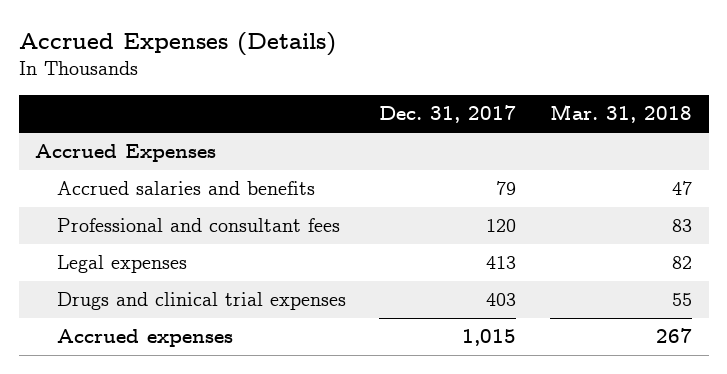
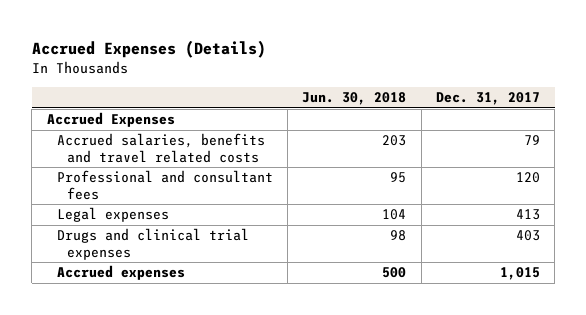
[549,104,692,124] Mar. 31, 2018 -> none
none -> [302,92,407,106] Jun. 30, 2018
[56,181,315,196] Accrued salaries and benefits -> [56,133,265,163] Accrued salaries, benefits and travel related costs

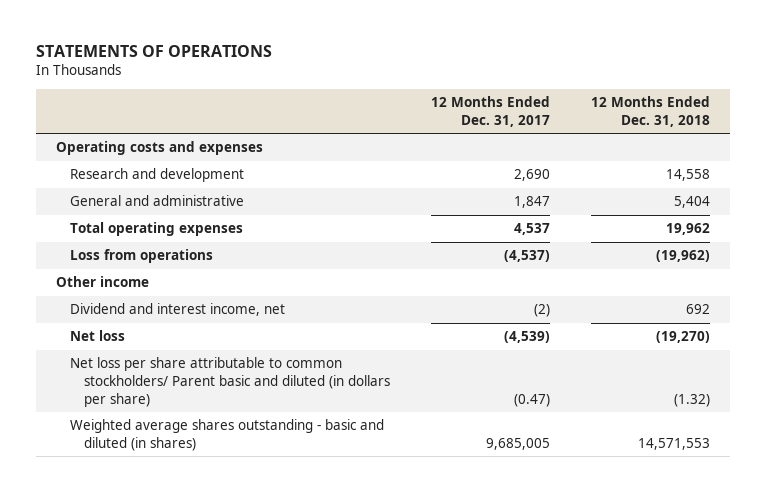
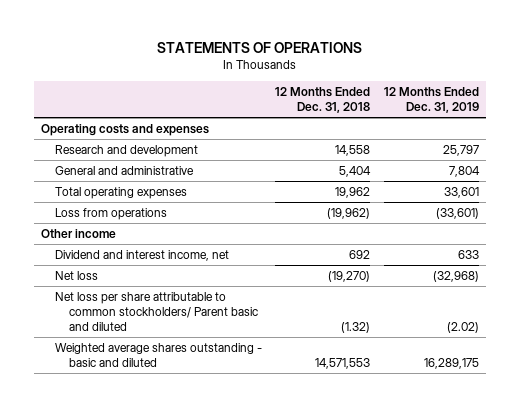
[430,96,550,128] 12 Months Ended Dec. 31, 2017 -> none
none -> [383,86,479,113] 12 Months Ended Dec. 31, 2019
[70,357,391,407] Net loss per share attributable to common stockholders/ Parent basic and diluted (in dollars per share) -> [54,292,258,331] Net loss per share attributable to common stockholders/ Parent basic and diluted
[70,419,385,451] Weighted average shares outstanding - basic and diluted (in shares) -> [54,343,262,367] Weighted average shares outstanding - basic and diluted

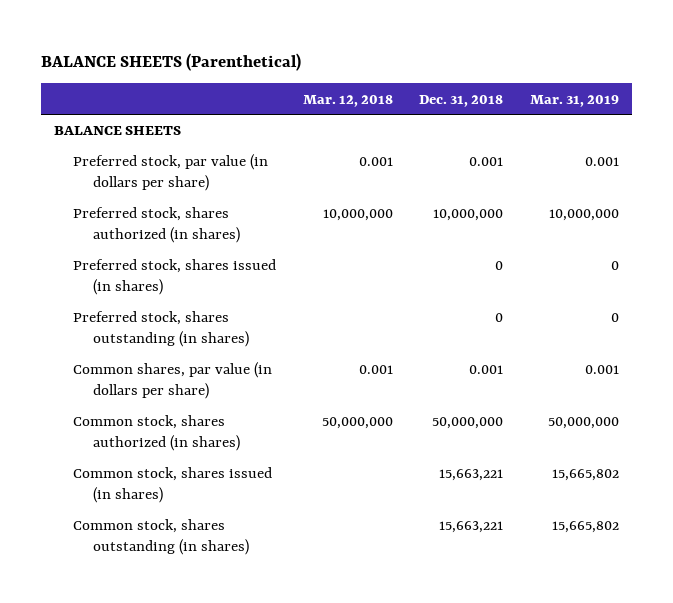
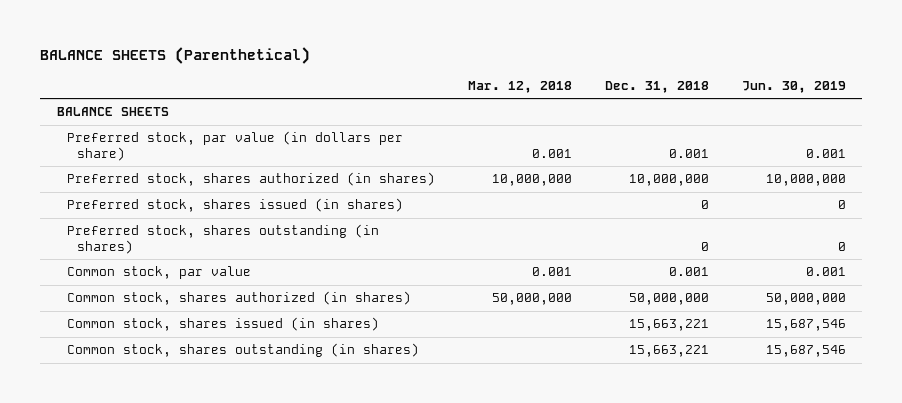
[530,94,620,107] Mar. 31, 2019 -> none
none -> [741,80,846,93] Jun. 30, 2019
[73,362,273,399] Common shares, par value (in dollars per share) -> [66,266,251,280] Common stock, par value

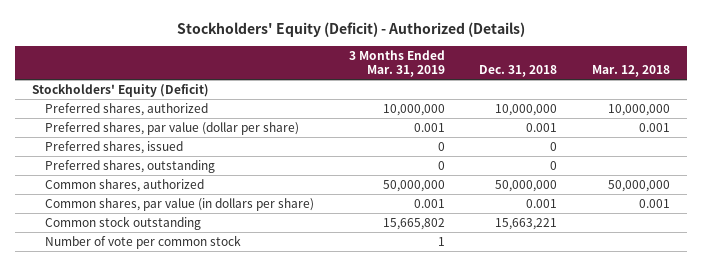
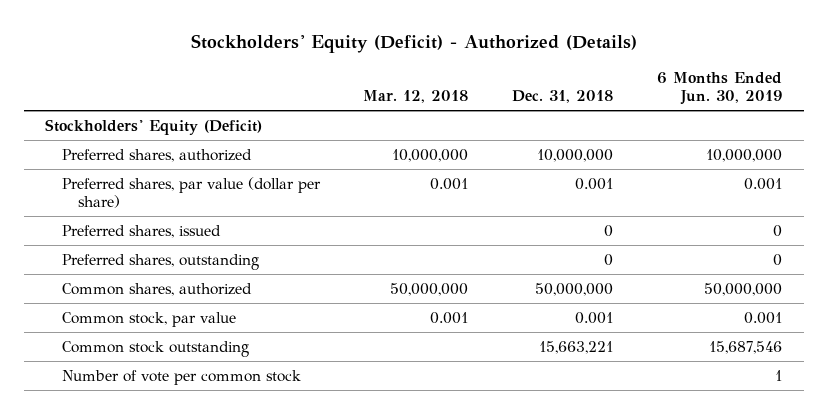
[348,49,445,77] 3 Months Ended Mar. 31, 2019 -> none
none -> [656,72,782,106] 6 Months Ended Jun. 30, 2019
[45,197,315,211] Common shares, par value (in dollars per share) -> [61,311,236,327] Common stock, par value

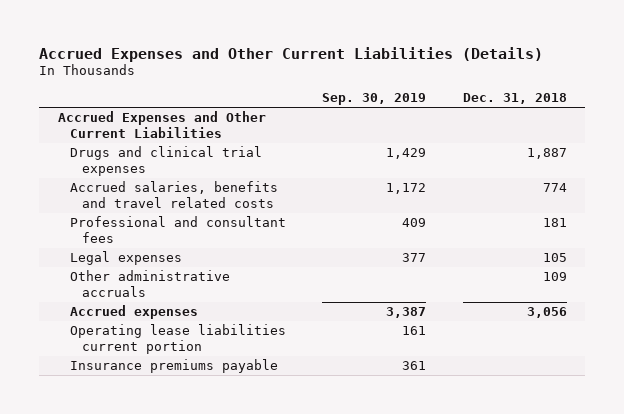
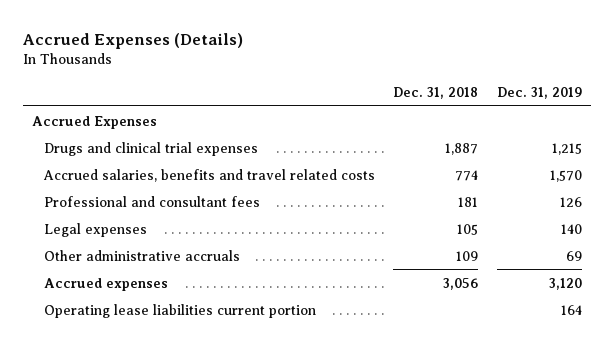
[39,46,544,62] Accrued Expenses and Other Current Liabilities (Details) -> [22,32,243,49] Accrued Expenses (Details)
[322,93,427,106] Sep. 30, 2019 -> none
none -> [497,86,583,99] Dec. 31, 2019
[57,111,266,138] Accrued Expenses and Other Current Liabilities -> [31,115,157,129] Accrued Expenses
[69,359,278,374] Insurance premiums payable -> none

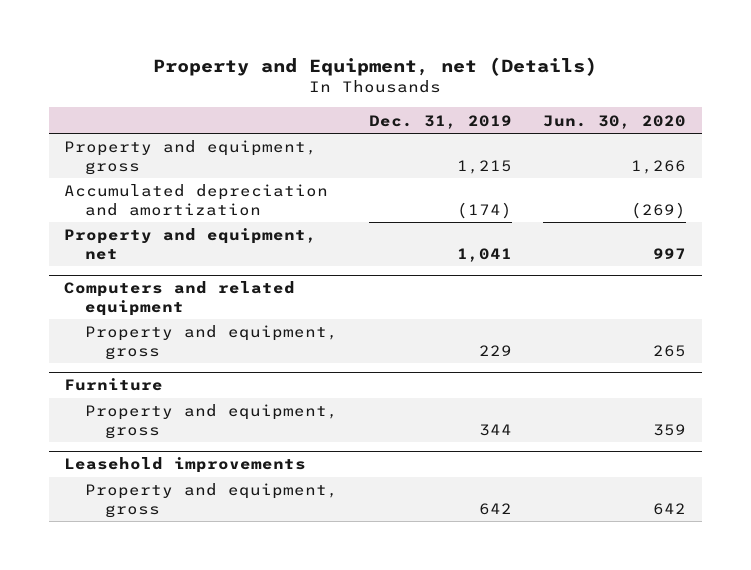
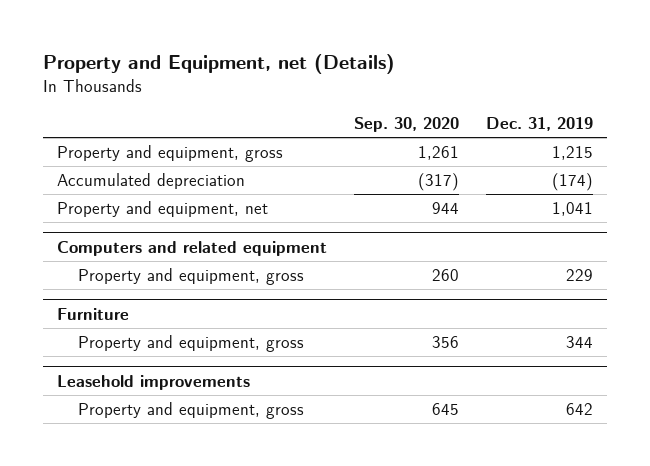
[543,114,687,129] Jun. 30, 2020 -> none
none -> [353,117,459,133] Sep. 30, 2020
[64,184,329,216] Accumulated depreciation and amortization -> [56,173,245,190] Accumulated depreciation

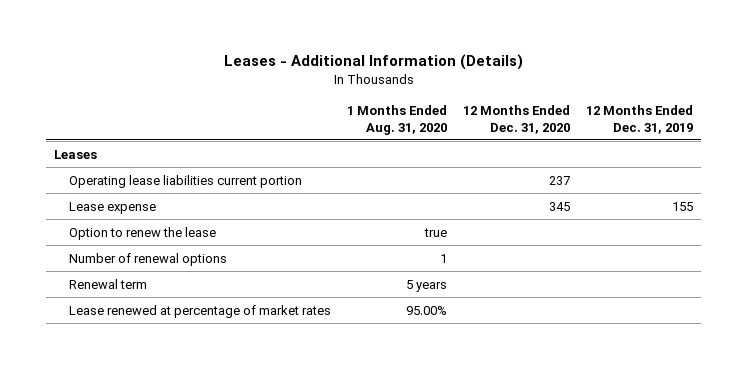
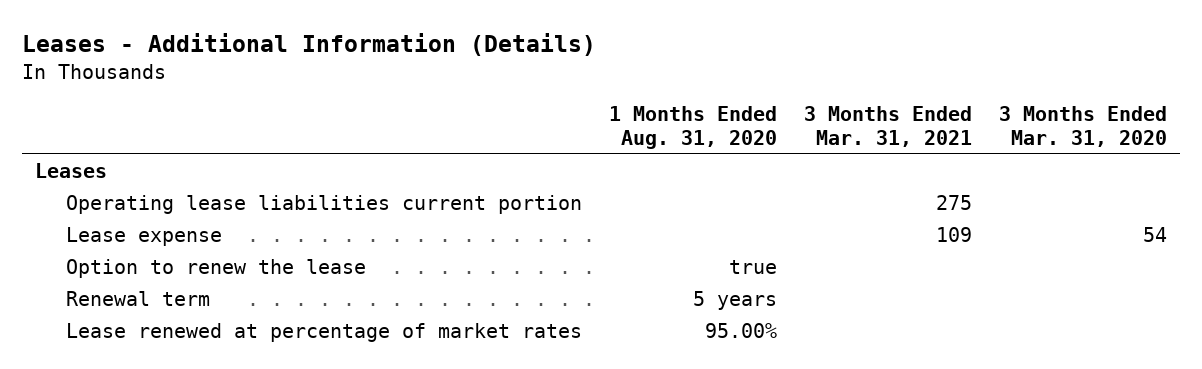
[463,105,571,134] 12 Months Ended Dec. 31, 2020 -> none
[586,105,694,134] 12 Months Ended Dec. 31, 2019 -> none
none -> [803,106,972,148] 3 Months Ended Mar. 31, 2021
none -> [998,106,1167,148] 3 Months Ended Mar. 31, 2020
[69,252,228,266] Number of renewal options -> none

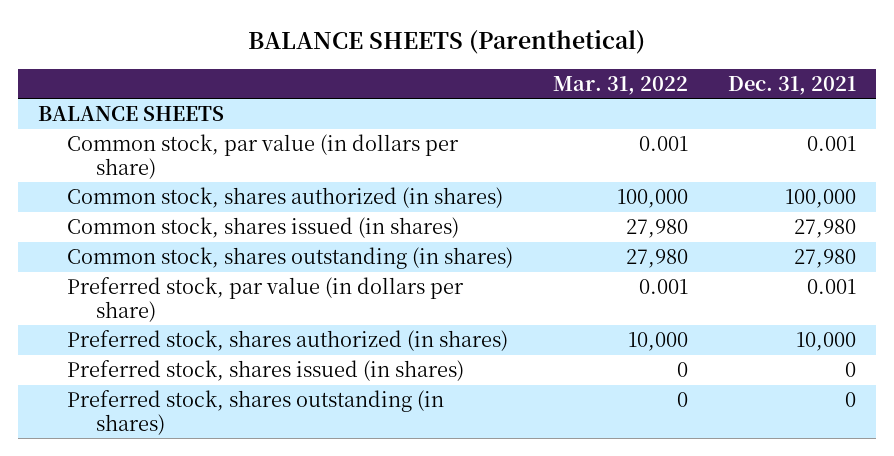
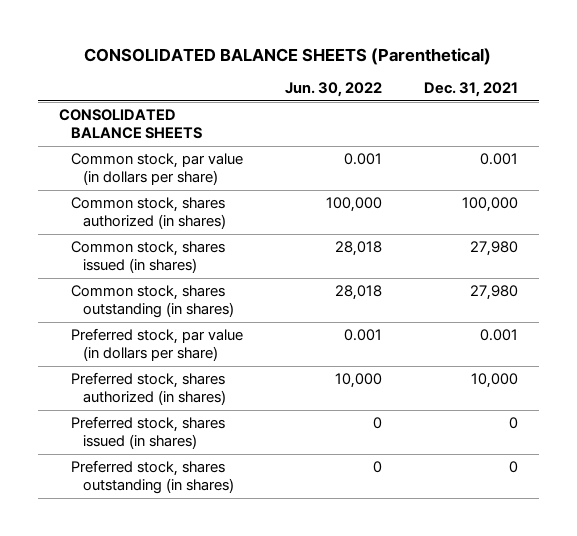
[247,29,645,54] BALANCE SHEETS (Parenthetical) -> [84,47,492,65] CONSOLIDATED BALANCE SHEETS (Parenthetical)
[552,75,688,95] Mar. 31, 2022 -> none
none -> [284,82,382,98] Jun. 30, 2022
[37,106,224,122] BALANCE SHEETS -> [58,108,202,140] CONSOLIDATED BALANCE SHEETS

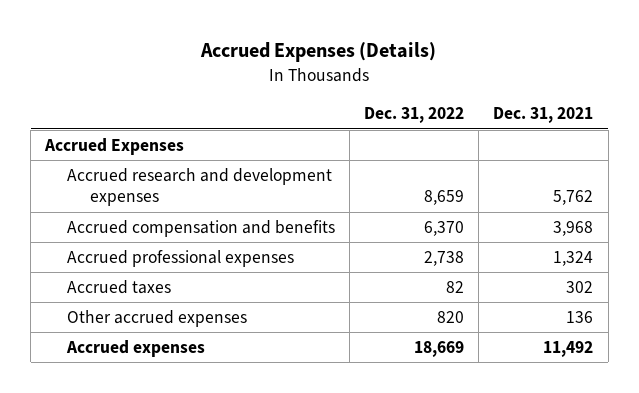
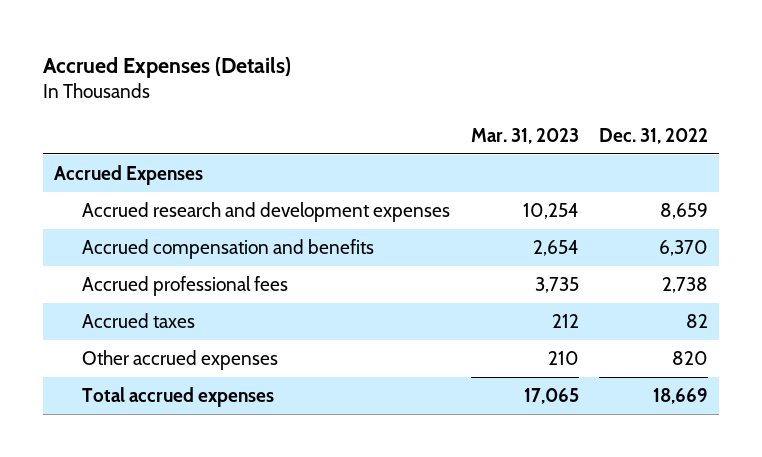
[493,107,594,124] Dec. 31, 2021 -> none
none -> [470,128,579,145] Mar. 31, 2023
[67,249,295,267] Accrued professional expenses -> [81,276,288,297] Accrued professional fees
[66,339,206,357] Accrued expenses -> [81,387,274,408] Total accrued expenses

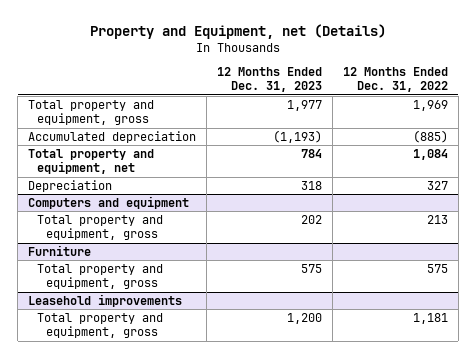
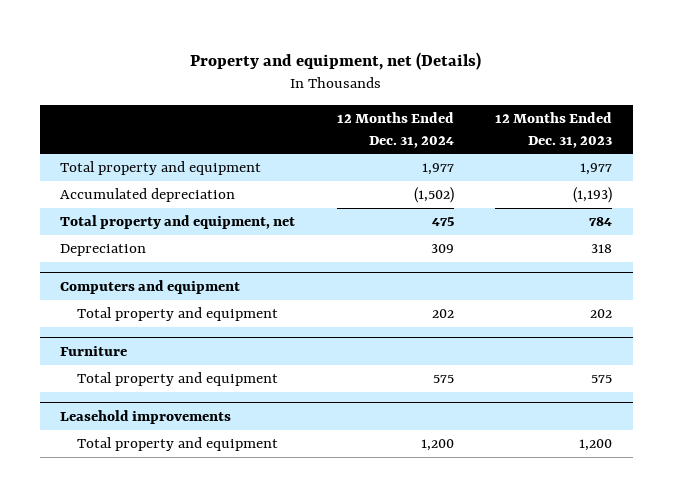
[90,23,387,39] Property and Equipment, net (Details) -> [190,51,482,70] Property and equipment, net (Details)
[342,66,448,93] 12 Months Ended Dec. 31, 2022 -> none
none -> [336,112,454,148] 12 Months Ended Dec. 31, 2024
[28,99,155,126] Total property and equipment, gross -> [60,161,262,176] Total property and equipment
[37,214,164,241] Total property and equipment, gross -> [77,307,279,322] Total property and equipment
[37,263,164,290] Total property and equipment, gross -> [77,372,279,387] Total property and equipment
[37,312,164,339] Total property and equipment, gross -> [77,437,279,452] Total property and equipment

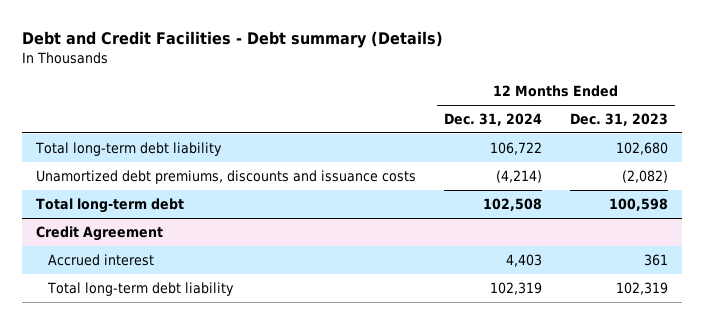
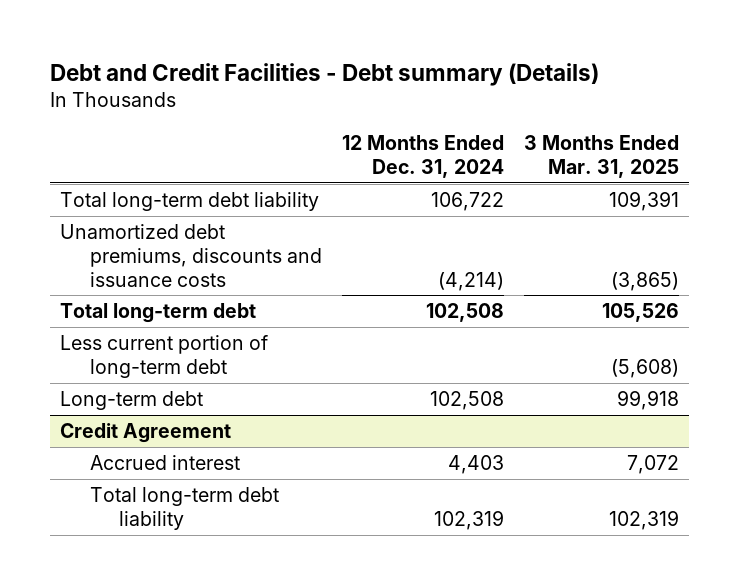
[570,113,669,127] Dec. 31, 2023 -> none
none -> [523,135,679,178] 3 Months Ended Mar. 31, 2025
none -> [59,335,268,378] Less current portion of long-term debt
none -> [59,391,203,411] Long-term debt

